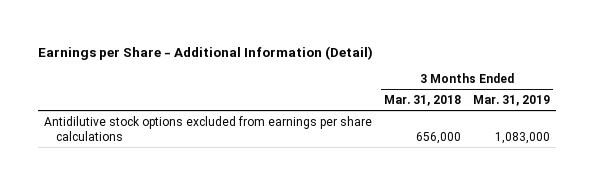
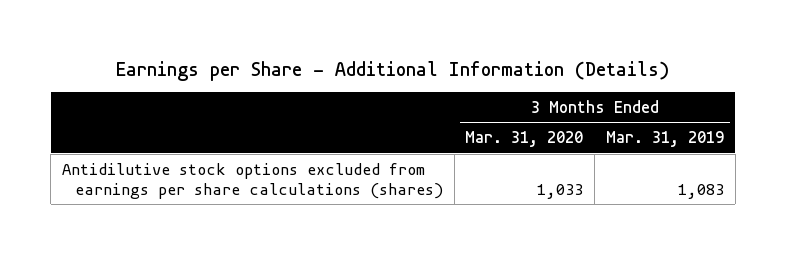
[38,45,374,60] Earnings per Share - Additional Information (Detail) -> [116,61,670,82] Earnings per Share - Additional Information (Details)
[384,95,462,107] Mar. 31, 2018 -> none
none -> [465,131,584,148] Mar. 31, 2020
[44,115,373,141] Antidilutive stock options excluded from earnings per share calculations -> [62,162,443,199] Antidilutive stock options excluded from earnings per share calculations (shares)
[495,131,551,144] 1,083,000 -> [678,183,725,199] 1,083

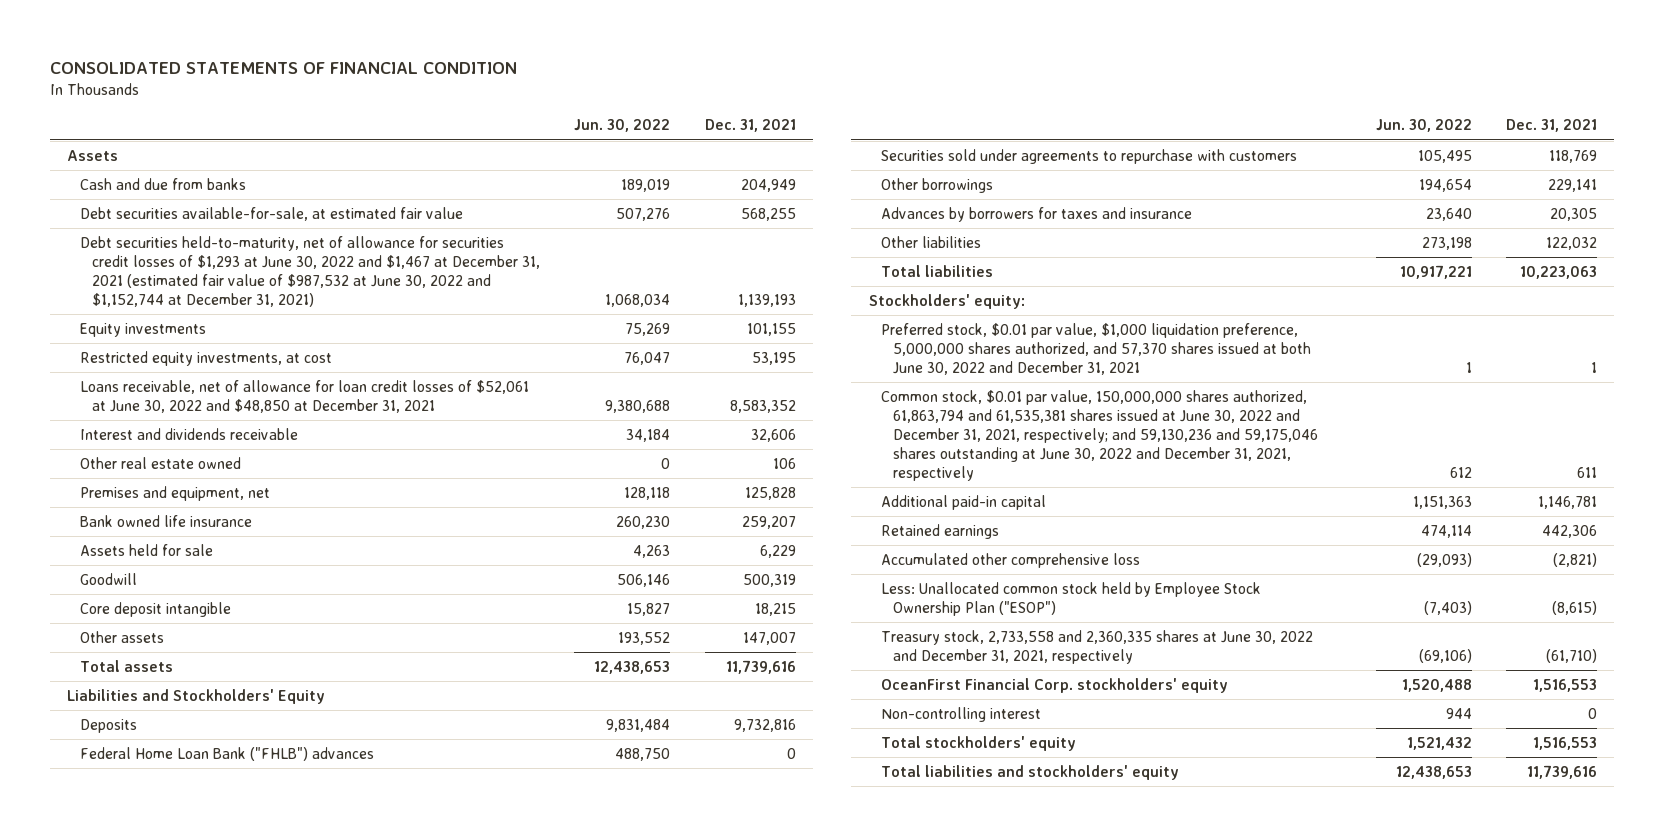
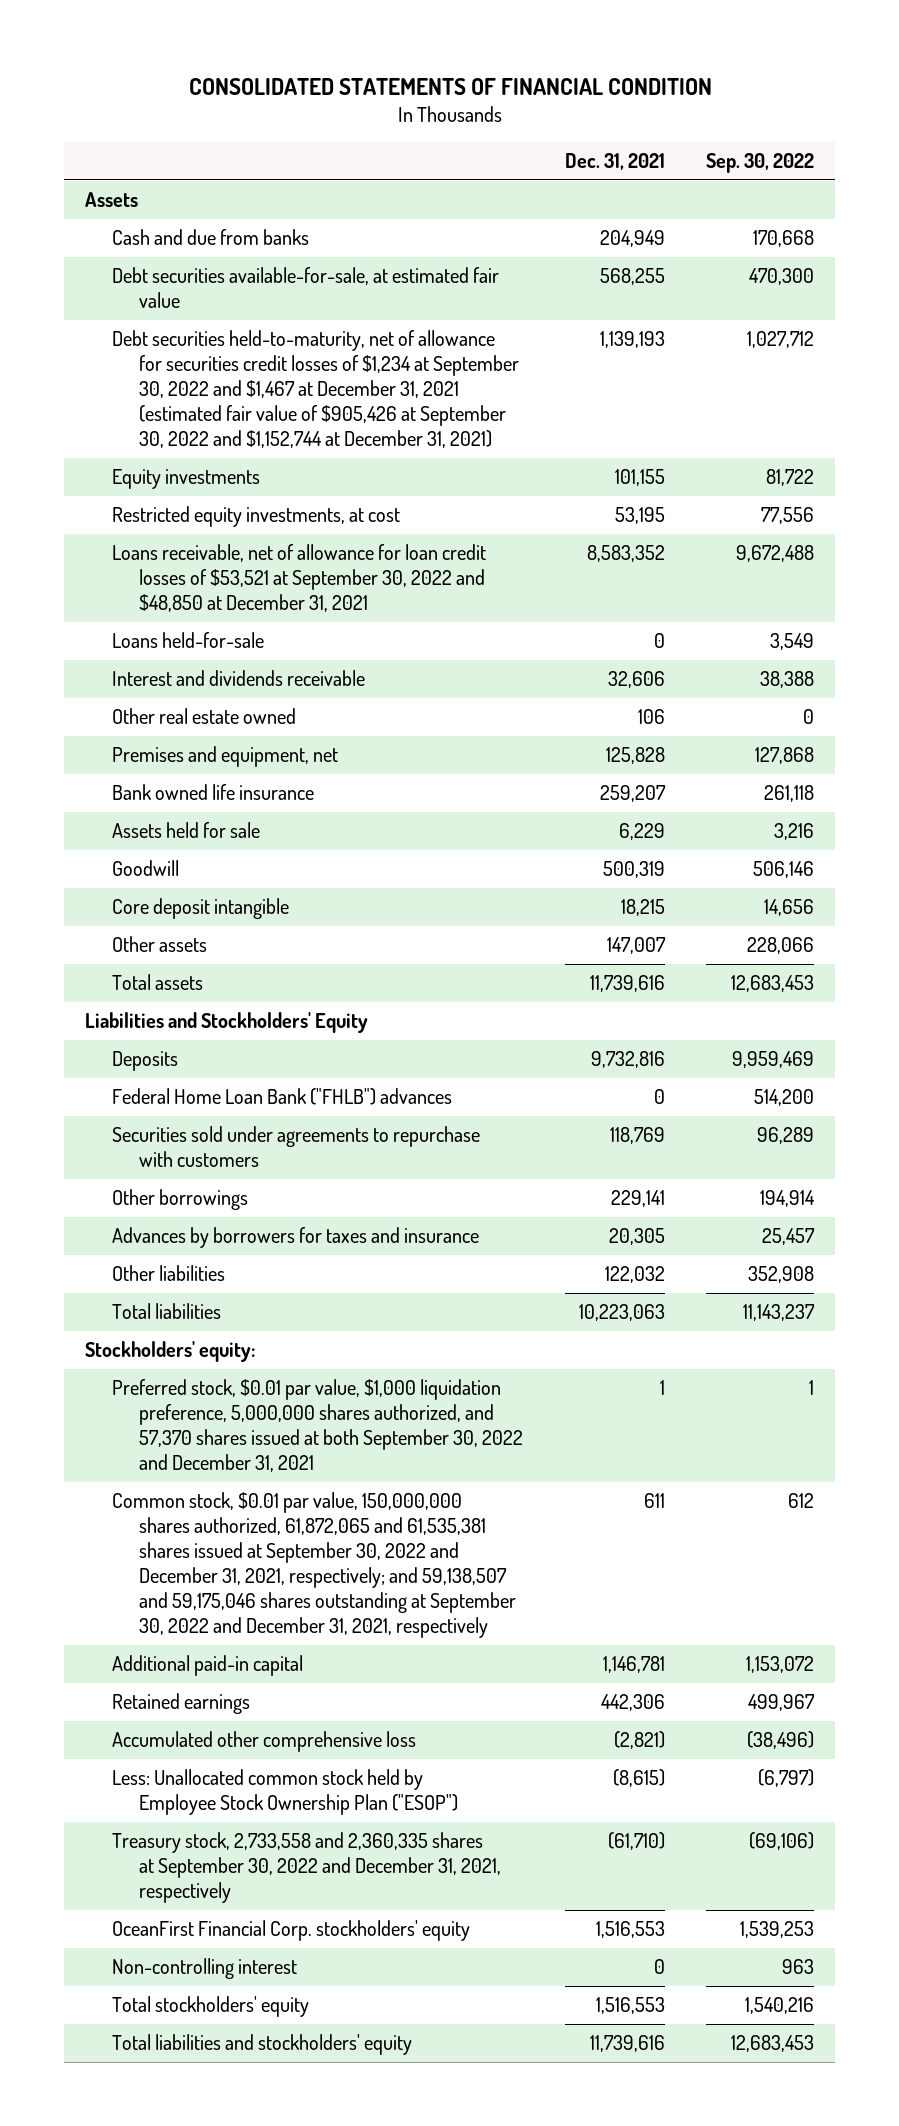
[574,119,671,133] Jun. 30, 2022 -> none
none -> [706,153,815,174] Sep. 30, 2022
[79,235,540,307] Debt securities held-to-maturity, net of allowance for securities credit losses of $1,293 at June 30, 2022 and $1,467 at December 31, 2021 (estimated fair value of $987,532 at June 30, 2022 and $1,152,744 at December 31, 2021) -> [112,330,520,449] Debt securities held-to-maturity, net of allowance for securities credit losses of $1,234 at September 30, 2022 and $1,467 at December 31, 2021 (estimated fair value of $905,426 at September 30, 2022 and $1,152,744 at December 31, 2021)
[79,379,529,413] Loans receivable, net of allowance for loan credit losses of $52,061 at June 30, 2022 and $48,850 at December 31, 2021 -> [112,544,487,613] Loans receivable, net of allowance for loan credit losses of $53,521 at September 30, 2022 and $48,850 at December 31, 2021
none -> [112,632,265,649] Loans held-for-sale
[880,322,1312,375] Preferred stock, $0.01 par value, $1,000 liquidation preference, 5,000,000 shares authorized, and 57,370 shares issued at both June 30, 2022 and December 31, 2021 -> [112,1379,524,1473] Preferred stock, $0.01 par value, $1,000 liquidation preference, 5,000,000 shares authorized, and 57,370 shares issued at both September 30, 2022 and December 31, 2021
[880,389,1319,481] Common stock, $0.01 par value, 150,000,000 shares authorized, 61,863,794 and 61,535,381 shares issued at June 30, 2022 and December 31, 2021, respectively; and 59,130,236 and 59,175,046 shares outstanding at June 30, 2022 and December 31, 2021, respectively -> [112,1492,517,1638] Common stock, $0.01 par value, 150,000,000 shares authorized, 61,872,065 and 61,535,381 shares issued at September 30, 2022 and December 31, 2021, respectively; and 59,138,507 and 59,175,046 shares outstanding at September 30, 2022 and December 31, 2021, respectively
[880,629,1313,664] Treasury stock, 2,733,558 and 2,360,335 shares at June 30, 2022 and December 31, 2021, respectively -> [112,1832,502,1904] Treasury stock, 2,733,558 and 2,360,335 shares at September 30, 2022 and December 31, 2021, respectively

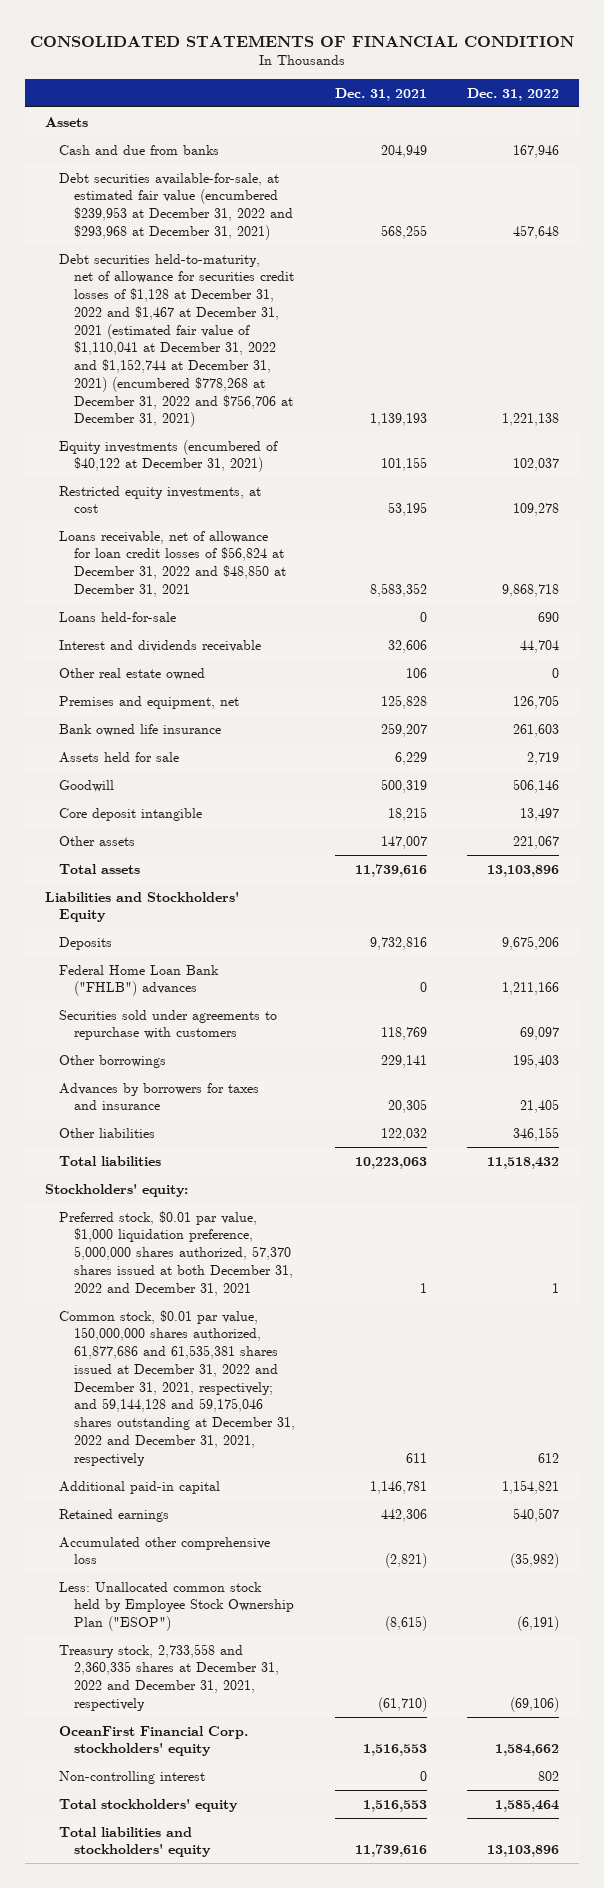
[706,153,815,174] Sep. 30, 2022 -> none
none -> [467,87,560,101] Dec. 31, 2022
[112,267,500,309] Debt securities available-for-sale, at estimated fair value -> [59,172,293,240] Debt securities available-for-sale, at estimated fair value (encumbered $239,953 at December 31, 2022 and $293,968 at December 31, 2021)
[112,330,520,449] Debt securities held-to-maturity, net of allowance for securities credit losses of $1,234 at September 30, 2022 and $1,467 at December 31, 2021 (estimated fair value of $905,426 at September 30, 2022 and $1,152,744 at December 31, 2021) -> [59,253,294,428] Debt securities held-to-maturity, net of allowance for securities credit losses of $1,128 at December 31, 2022 and $1,467 at December 31, 2021 (estimated fair value of $1,110,041 at December 31, 2022 and $1,152,744 at December 31, 2021) (encumbered $778,268 at December 31, 2022 and $756,706 at December 31, 2021)
[112,469,261,490] Equity investments -> [59,439,279,473] Equity investments (encumbered of $40,122 at December 31, 2021)
[112,544,487,613] Loans receivable, net of allowance for loan credit losses of $53,521 at September 30, 2022 and $48,850 at December 31, 2021 -> [59,530,286,597] Loans receivable, net of allowance for loan credit losses of $56,824 at December 31, 2022 and $48,850 at December 31, 2021
[112,1379,524,1473] Preferred stock, $0.01 par value, $1,000 liquidation preference, 5,000,000 shares authorized, and 57,370 shares issued at both September 30, 2022 and December 31, 2021 -> [59,1210,293,1296] Preferred stock, $0.01 par value, $1,000 liquidation preference, 5,000,000 shares authorized, 57,370 shares issued at both December 31, 2022 and December 31, 2021
[112,1492,517,1638] Common stock, $0.01 par value, 150,000,000 shares authorized, 61,872,065 and 61,535,381 shares issued at September 30, 2022 and December 31, 2021, respectively; and 59,138,507 and 59,175,046 shares outstanding at September 30, 2022 and December 31, 2021, respectively -> [59,1309,295,1466] Common stock, $0.01 par value, 150,000,000 shares authorized, 61,877,686 and 61,535,381 shares issued at December 31, 2022 and December 31, 2021, respectively; and 59,144,128 and 59,175,046 shares outstanding at December 31, 2022 and December 31, 2021, respectively
[112,1832,502,1904] Treasury stock, 2,733,558 and 2,360,335 shares at September 30, 2022 and December 31, 2021, respectively -> [59,1643,279,1711] Treasury stock, 2,733,558 and 2,360,335 shares at December 31, 2022 and December 31, 2021, respectively

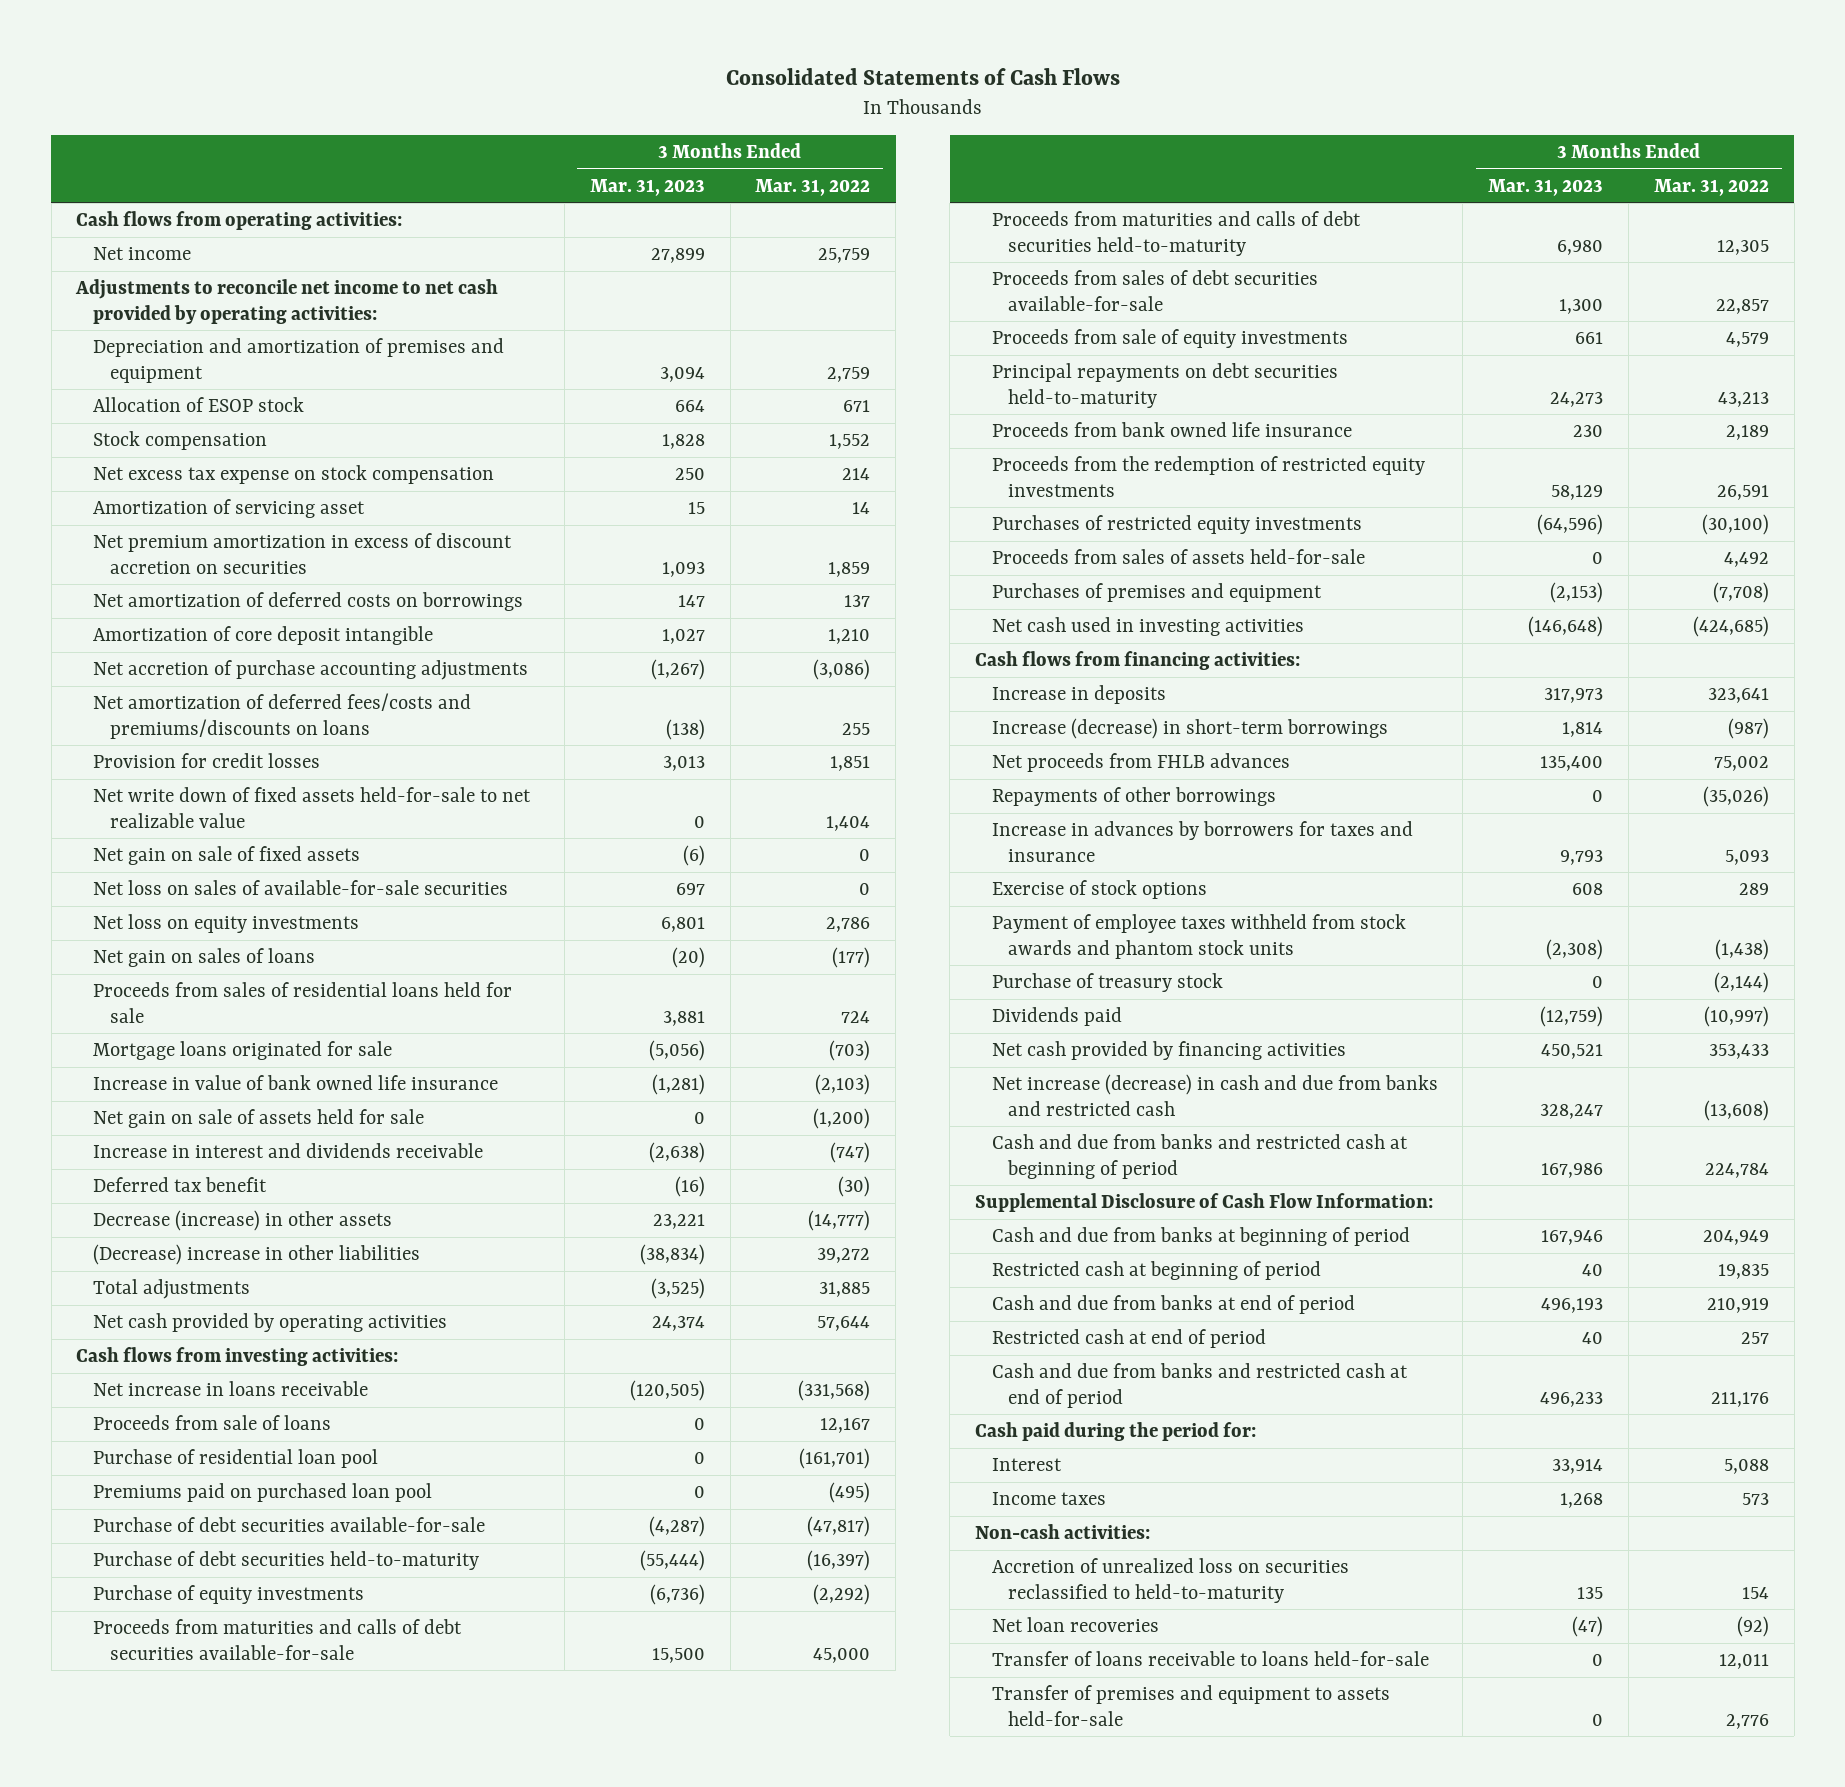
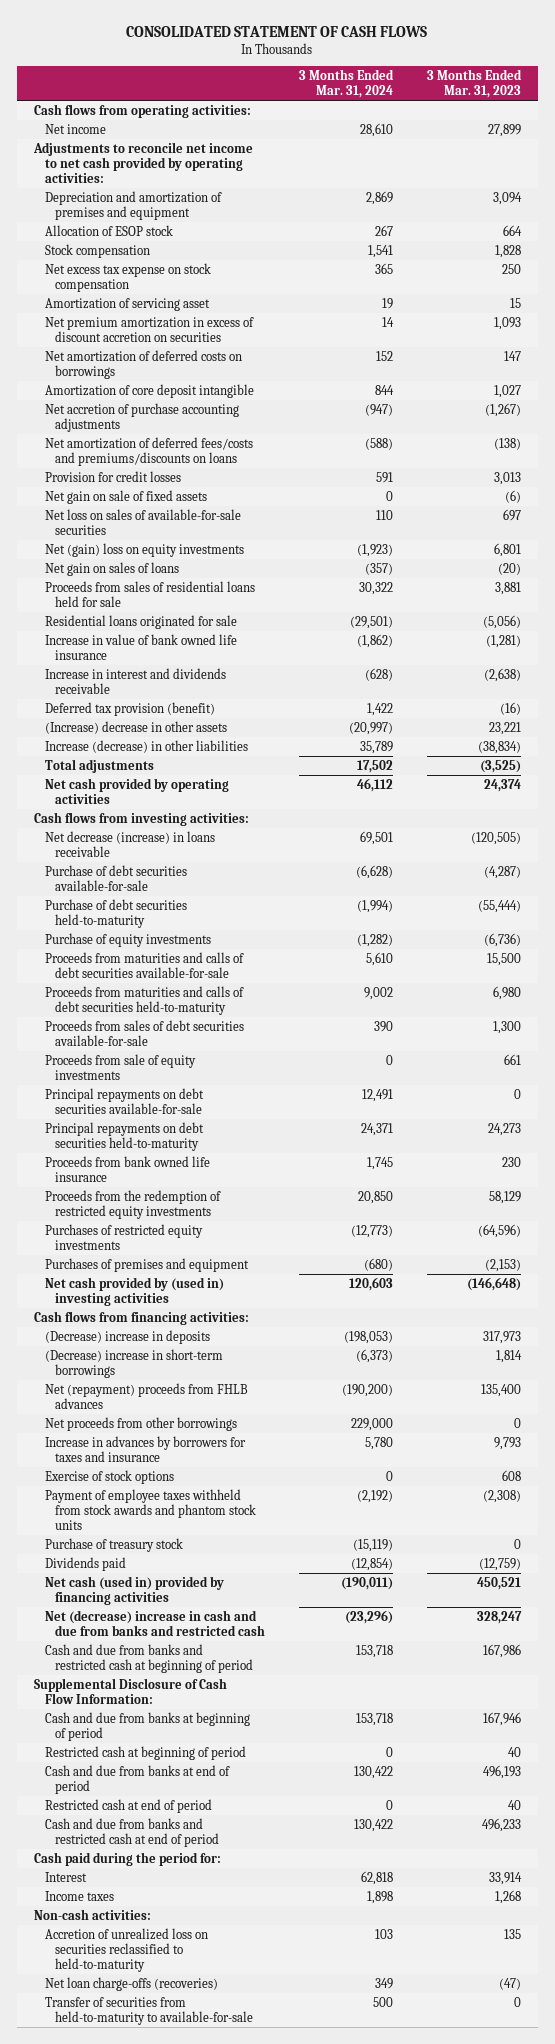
[725,67,1120,85] Consolidated Statements of Cash Flows -> [126,25,428,37] CONSOLIDATED STATEMENT OF CASH FLOWS
[755,178,871,196] Mar. 31, 2022 -> none
none -> [299,68,395,99] 3 Months Ended Mar. 31, 2024
[93,786,532,828] Net write down of fixed assets held-for-sale to net realizable value -> none
[93,913,360,933] Net loss on equity investments -> [44,542,244,557] Net (gain) loss on equity investments
[93,1040,393,1060] Mortgage loans originated for sale -> [44,614,237,629] Residential loans originated for sale
[93,1108,425,1128] Net gain on sale of assets held for sale -> none
[93,1176,268,1192] Deferred tax benefit -> [44,701,215,716] Deferred tax provision (benefit)
[93,1209,393,1231] Decrease (increase) in other assets -> [44,720,227,734] (Increase) decrease in other assets
[93,1243,421,1265] (Decrease) increase in other liabilities -> [44,739,248,753] Increase (decrease) in other liabilities
[93,1414,332,1430] Proceeds from sale of loans -> none
[93,1448,379,1468] Purchase of residential loan pool -> none
[93,1482,433,1502] Premiums paid on purchased loan pool -> none
[93,1380,369,1396] Net increase in loans receivable -> [44,830,215,857] Net decrease (increase) in loans receivable
none -> [44,1087,204,1114] Principal repayments on debt securities available-for-sale
[991,548,1365,564] Proceeds from sales of assets held-for-sale -> none
[991,616,1304,636] Net cash used in investing activities -> [44,1276,224,1306] Net cash provided by (used in) investing activities
[991,786,1276,806] Repayments of other borrowings -> none
[991,684,1166,704] Increase in deposits -> [44,1329,210,1344] (Decrease) increase in deposits
[991,717,1388,739] Increase (decrease) in short-term borrowings -> [44,1348,223,1378] (Decrease) increase in short-term borrowings
[991,752,1290,772] Net proceeds from FHLB advances -> [44,1382,248,1409] Net (repayment) proceeds from FHLB advances
none -> [44,1416,237,1431] Net proceeds from other borrowings
[991,1040,1346,1060] Net cash provided by financing activities -> [44,1575,224,1605] Net cash (used in) provided by financing activities
[991,1073,1438,1116] Net increase (decrease) in cash and due from banks and restricted cash -> [44,1609,266,1636] Net (decrease) increase in cash and due from banks and restricted cash
[991,1684,1390,1726] Transfer of premises and equipment to assets held-for-sale -> none
[991,1616,1159,1632] Net loan recoveries -> [44,1976,218,1991] Net loan charge-offs (recoveries)
[991,1650,1429,1666] Transfer of loans receivable to loans held-for-sale -> [44,1996,254,2025] Transfer of securities from held-to-maturity to available-for-sale

